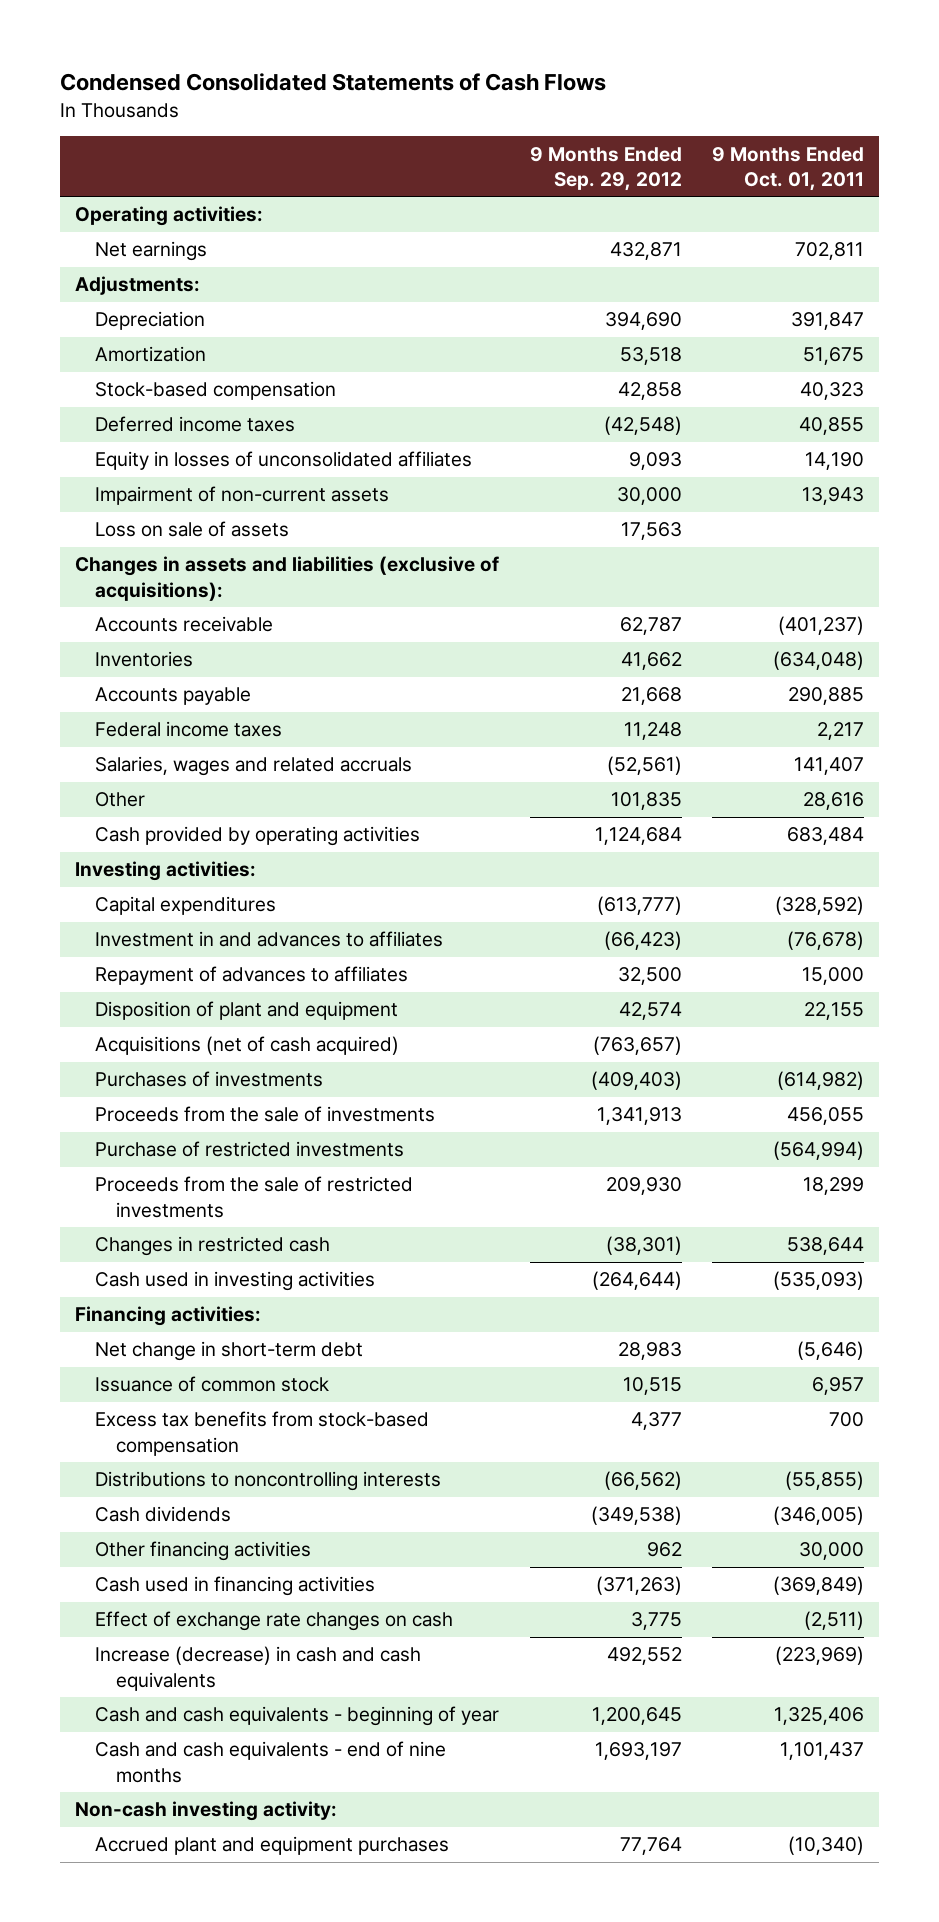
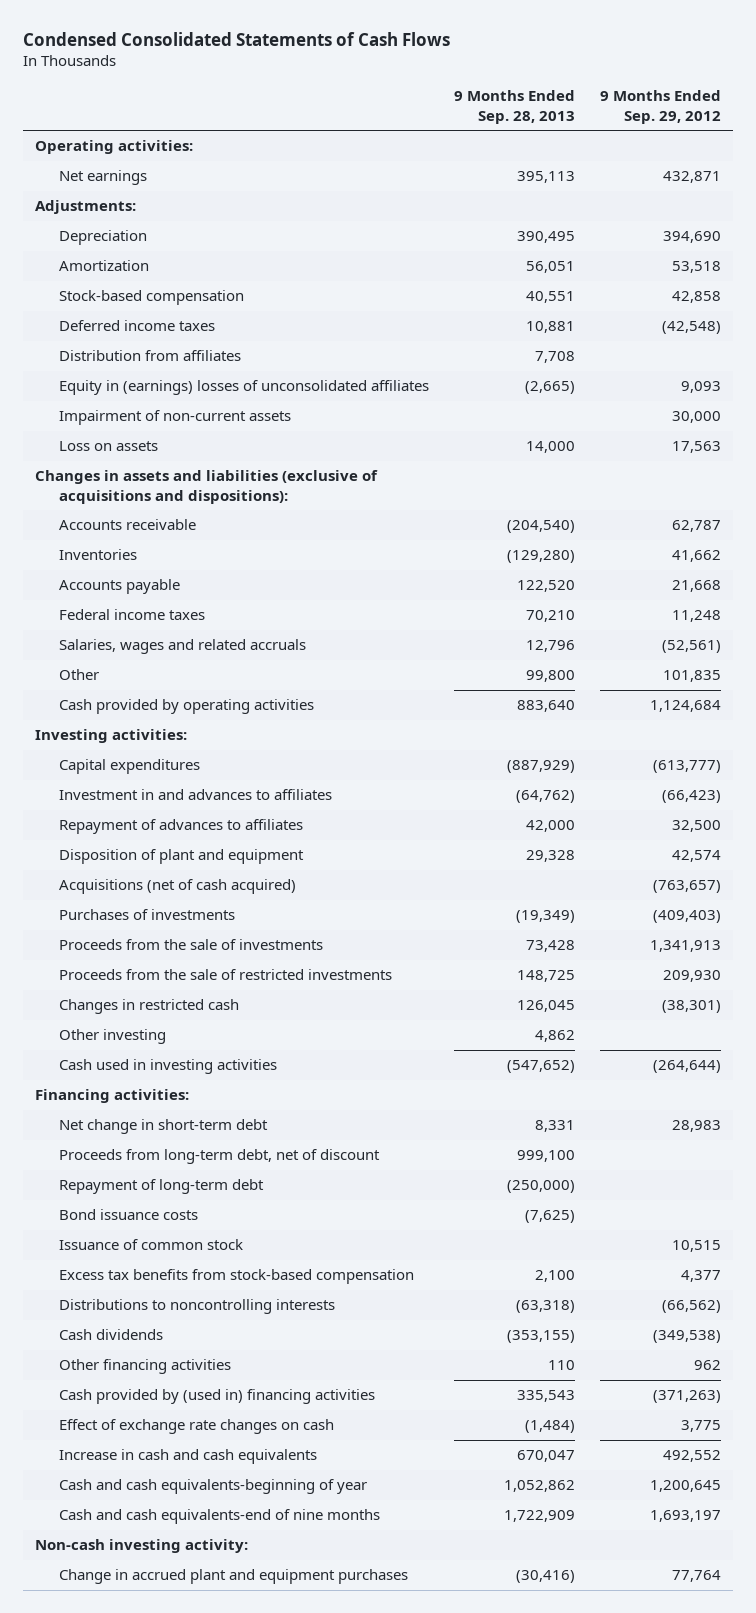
[712,146,865,191] 9 Months Ended Oct. 01, 2011 -> none
none -> [453,90,575,124] 9 Months Ended Sep. 28, 2013
none -> [58,350,241,362] Distribution from affiliates
[95,451,473,471] Equity in losses of unconsolidated affiliates -> [58,380,429,396] Equity in (earnings) losses of unconsolidated affiliates
[95,521,290,538] Loss on sale of assets -> [58,441,158,452] Loss on assets
[75,556,500,601] Changes in assets and liabilities (exclusive of acquisitions): -> [35,470,379,504] Changes in assets and liabilities (exclusive of acquisitions and dispositions):
[95,1141,405,1158] Purchase of restricted investments -> none
none -> [58,1029,166,1045] Other investing
none -> [58,1149,380,1165] Proceeds from long-term debt, net of discount
none -> [58,1179,264,1195] Repayment of long-term debt
none -> [58,1209,198,1221] Bond issuance costs
[95,1576,376,1597] Cash used in financing activities -> [58,1389,375,1405] Cash provided by (used in) financing activities
[95,1646,422,1691] Increase (decrease) in cash and cash equivalents -> [58,1449,317,1465] Increase in cash and cash equivalents
[95,1706,500,1727] Cash and cash equivalents - beginning of year -> [58,1479,367,1495] Cash and cash equivalents-beginning of year
[95,1741,447,1783] Cash and cash equivalents - end of nine months -> [58,1509,380,1525] Cash and cash equivalents-end of nine months
[95,1836,450,1856] Accrued plant and equipment purchases -> [58,1569,408,1585] Change in accrued plant and equipment purchases

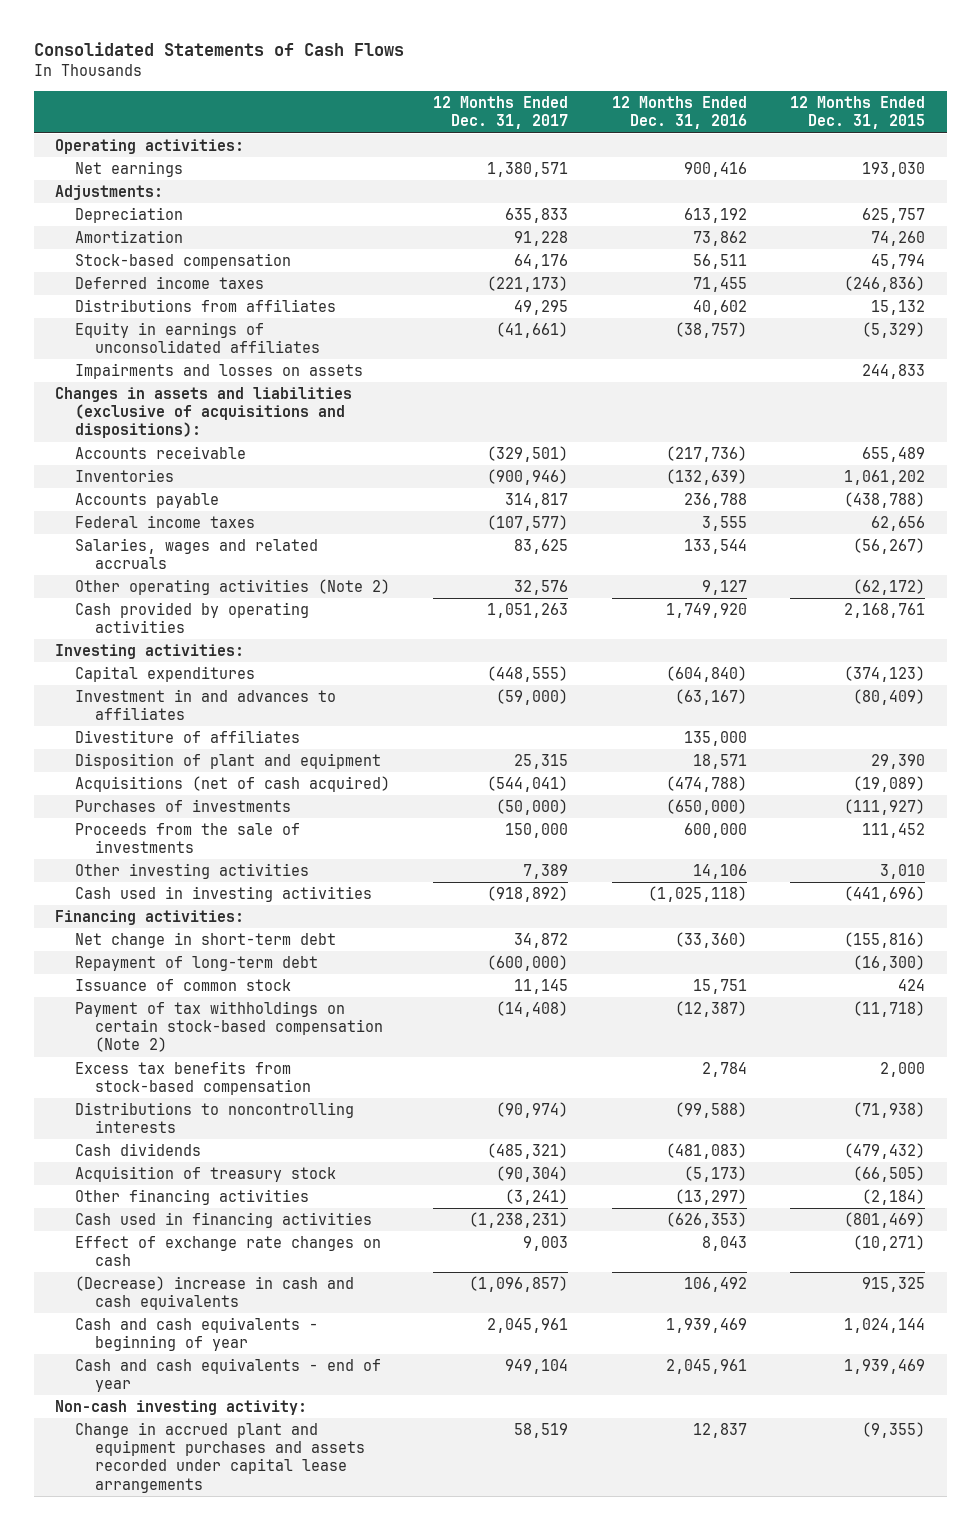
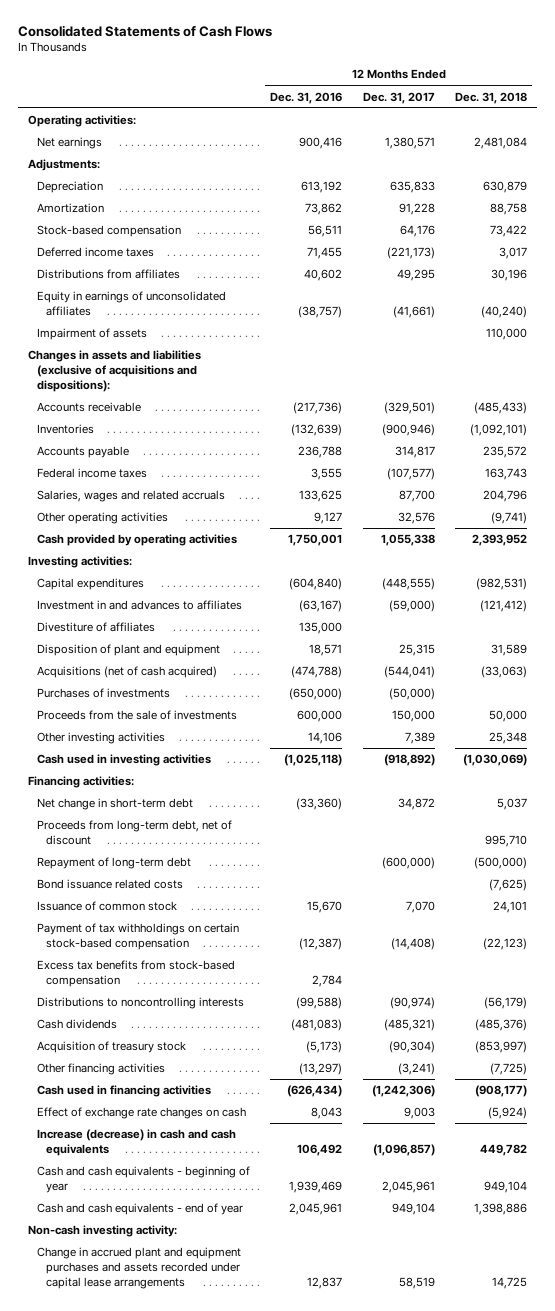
[790,96,926,130] 12 Months Ended Dec. 31, 2015 -> none
none -> [455,91,528,104] Dec. 31, 2018
[74,363,363,380] Impairments and losses on assets -> none
none -> [36,328,147,341] Impairment of assets
[514,539,569,555] 83,625 -> [398,490,435,503] 87,700
[683,539,747,555] 133,544 -> [299,490,343,503] 133,625
[74,579,390,596] Other operating activities (Note 2) -> [36,512,168,525] Other operating activities
[487,603,569,619] 1,051,263 -> [380,534,435,547] 1,055,338
[665,603,747,619] 1,749,920 -> [288,534,343,547] 1,750,001
none -> [36,820,232,846] Proceeds from long-term debt, net of discount
none -> [36,879,183,890] Bond issuance related costs
[514,979,569,995] 11,145 -> [405,901,435,914] 7,070
[692,979,747,995] 15,751 -> [307,901,343,914] 15,670
[74,1001,383,1053] Payment of tax withholdings on certain stock-based compensation (Note 2) -> [36,923,239,951] Payment of tax withholdings on certain stock-based compensation
[469,1212,569,1229] (1,238,231) -> [371,1085,435,1098] (1,242,306)
[665,1212,747,1229] (626,353) -> [287,1085,343,1098] (626,434)
[74,1276,354,1311] (Decrease) increase in cash and cash equivalents -> [36,1129,236,1157] Increase (decrease) in cash and cash equivalents

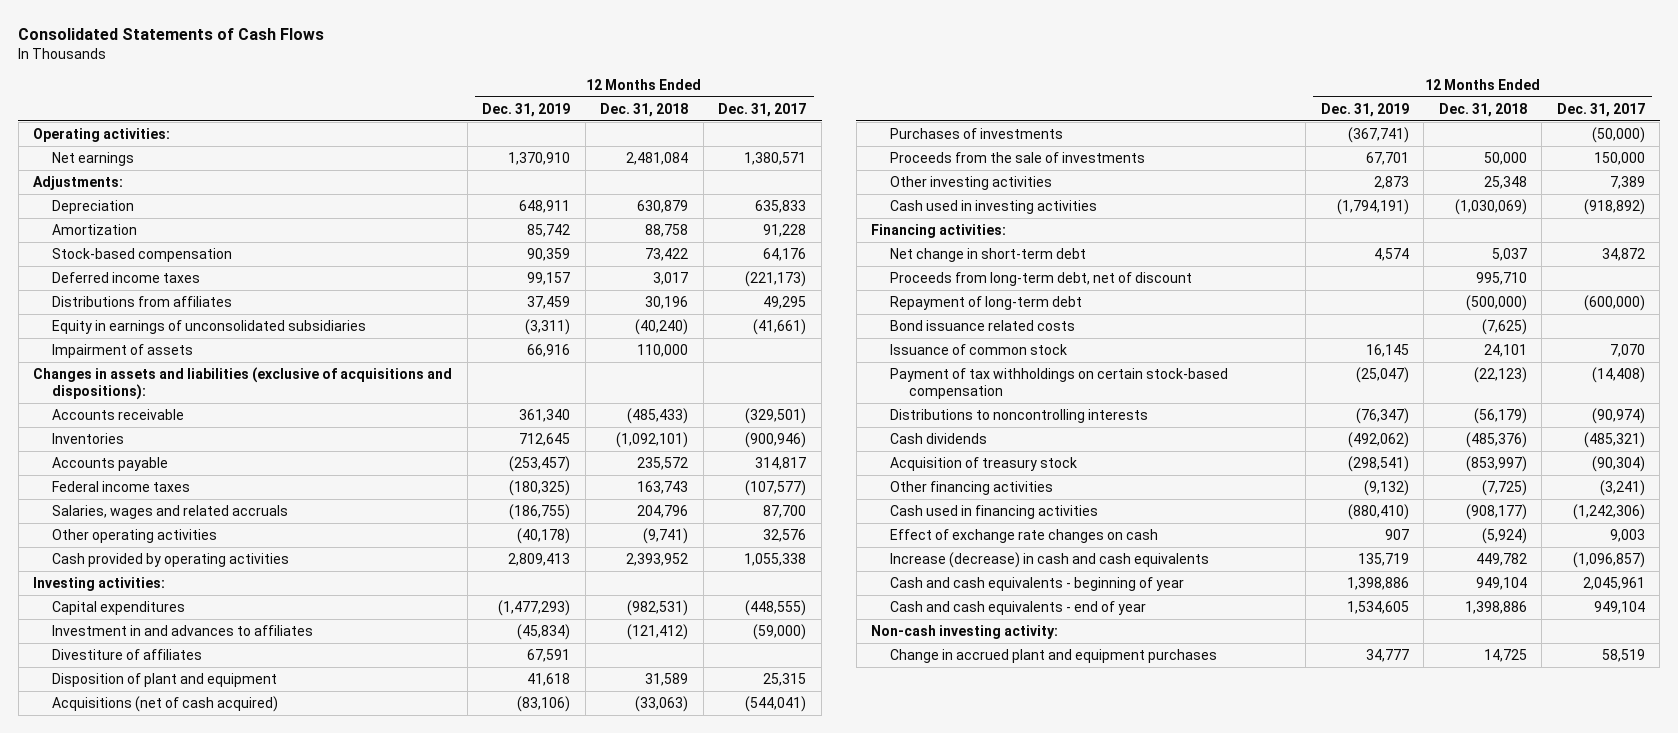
[270,91,343,104] Dec. 31, 2016 -> none
none -> [482,102,571,117] Dec. 31, 2019
[36,291,226,317] Equity in earnings of unconsolidated affiliates -> [51,319,366,334] Equity in earnings of unconsolidated subsidiaries
[36,960,235,988] Excess tax benefits from stock-based compensation -> none
[36,1247,241,1290] Change in accrued plant and equipment purchases and assets recorded under capital lease arrangements -> [890,648,1218,663] Change in accrued plant and equipment purchases

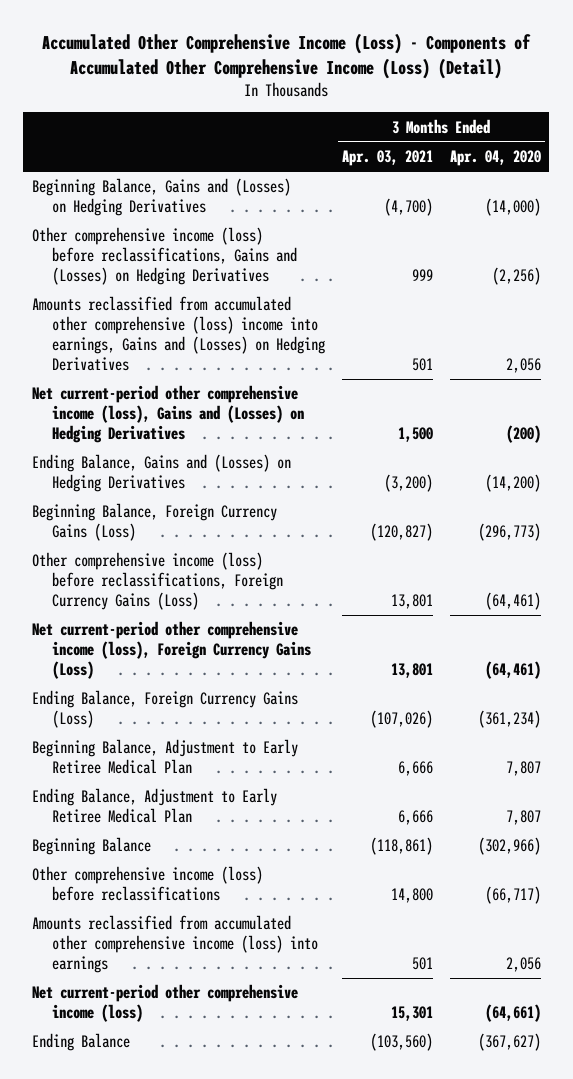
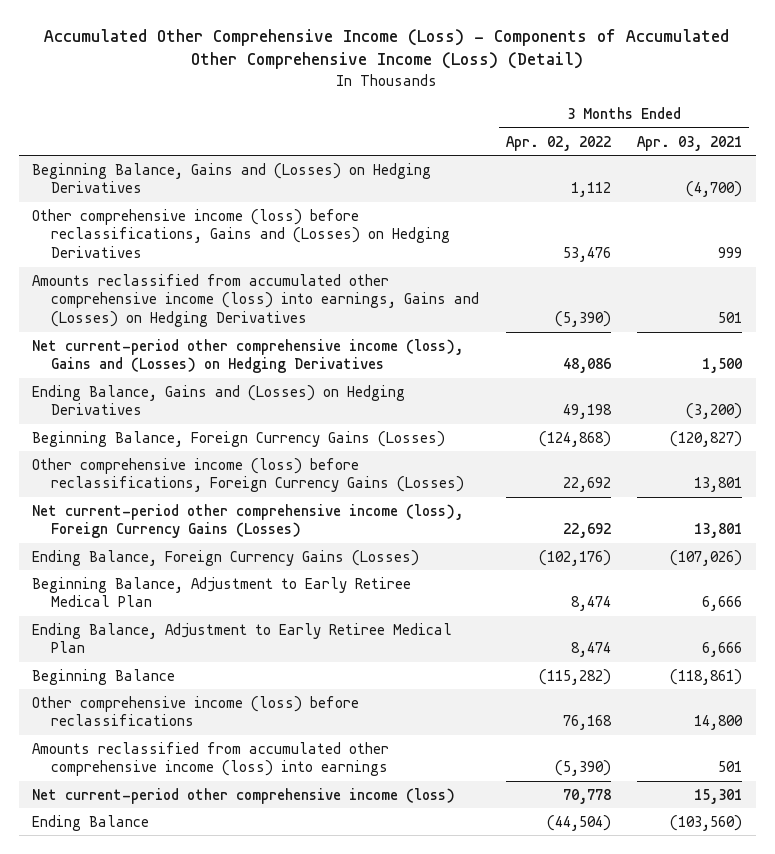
[449,150,541,167] Apr. 04, 2020 -> none
none -> [505,135,611,151] Apr. 02, 2022
[31,296,326,372] Amounts reclassified from accumulated other comprehensive (loss) income into earnings, Gains and (Losses) on Hedging Derivatives -> [32,273,480,328] Amounts reclassified from accumulated other comprehensive income (loss) into earnings, Gains and (Losses) on Hedging Derivatives
[31,503,277,542] Beginning Balance, Foreign Currency Gains (Loss) -> [32,430,446,447] Beginning Balance, Foreign Currency Gains (Losses)
[31,552,284,611] Other comprehensive income (loss) before reclassifications, Foreign Currency Gains (Loss) -> [32,457,465,493] Other comprehensive income (loss) before reclassifications, Foreign Currency Gains (Losses)
[31,621,312,680] Net current-period other comprehensive income (loss), Foreign Currency Gains (Loss) -> [32,503,464,539] Net current-period other comprehensive income (loss), Foreign Currency Gains (Losses)
[31,690,298,729] Ending Balance, Foreign Currency Gains (Loss) -> [32,549,420,566] Ending Balance, Foreign Currency Gains (Losses)

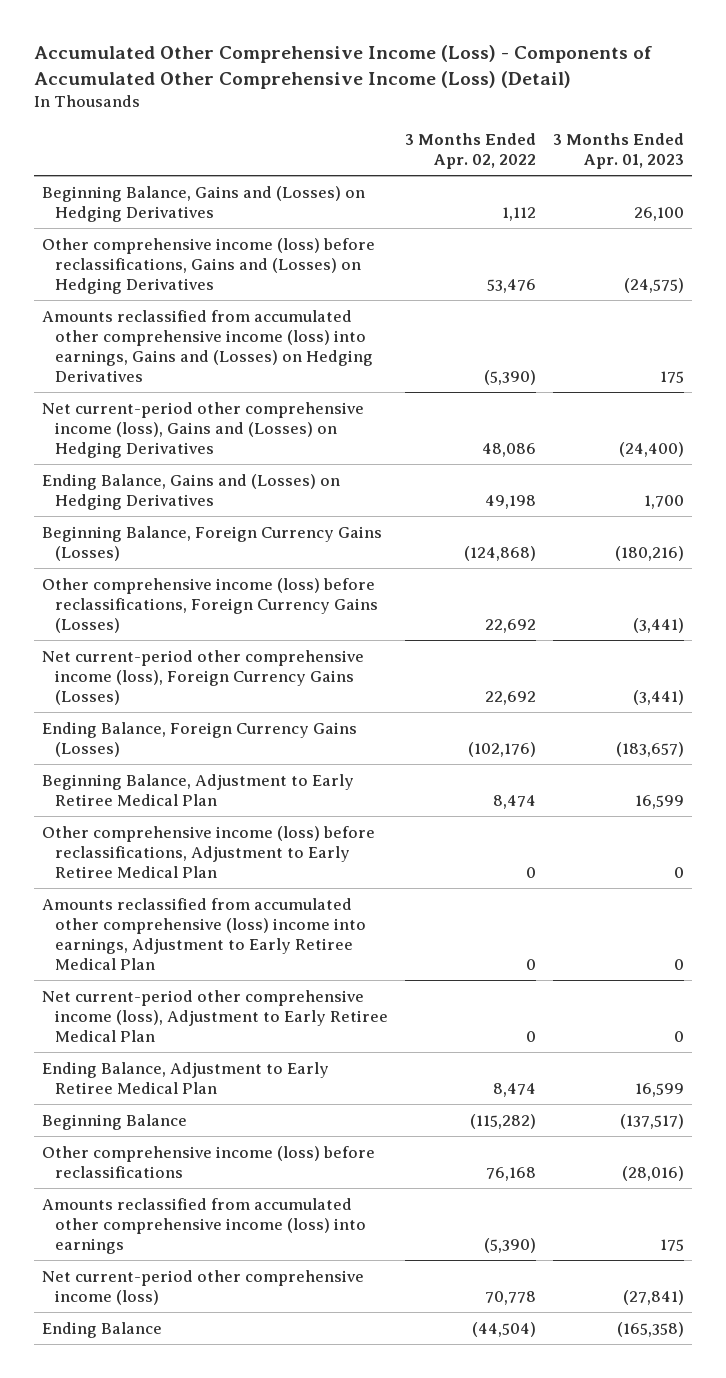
[637,135,743,151] Apr. 03, 2021 -> none
none -> [552,133,684,170] 3 Months Ended Apr. 01, 2023
none -> [41,825,375,878] Other comprehensive income (loss) before reclassifications, Adjustment to Early Retiree Medical Plan
none -> [41,897,367,970] Amounts reclassified from accumulated other comprehensive (loss) income into earnings, Adjustment to Early Retiree Medical Plan
none -> [41,989,389,1042] Net current-period other comprehensive income (loss), Adjustment to Early Retiree Medical Plan

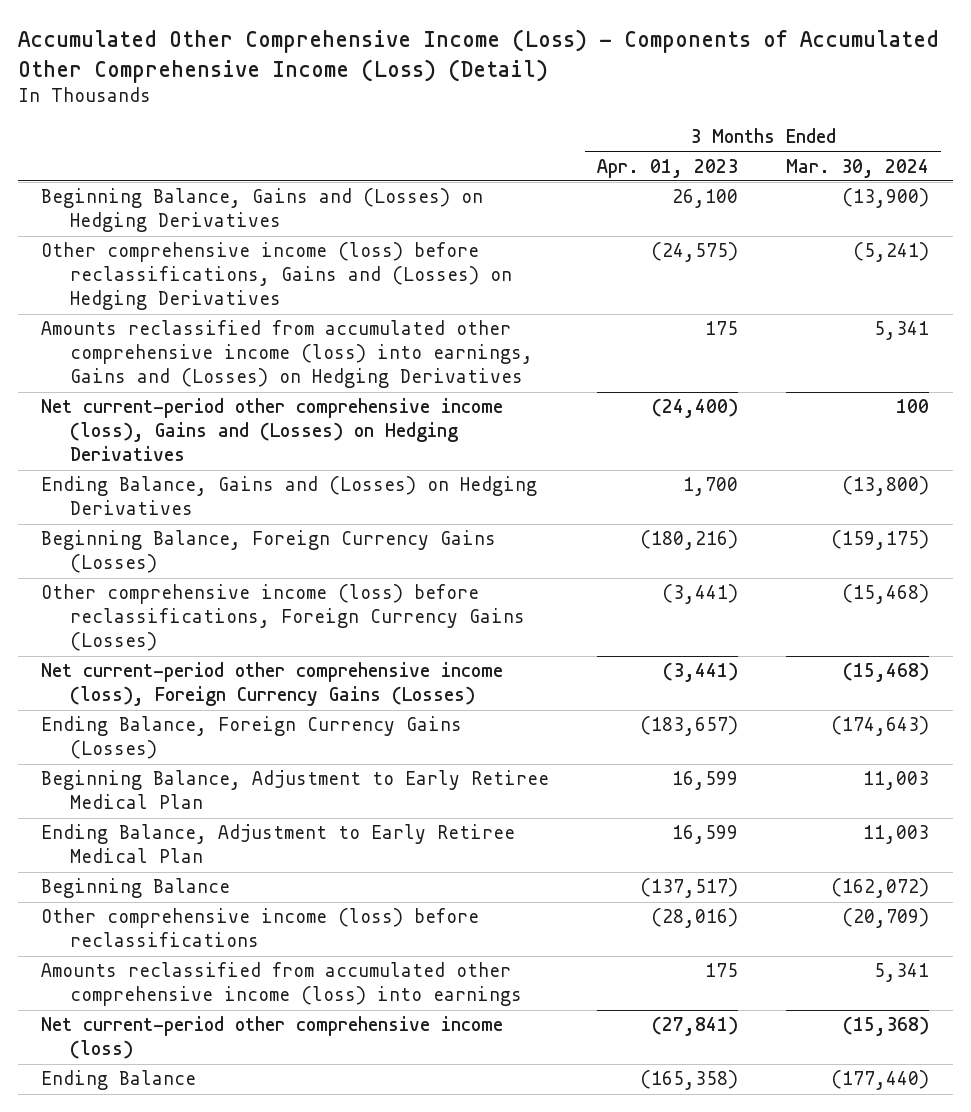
[405,133,537,170] 3 Months Ended Apr. 02, 2022 -> none
none -> [786,158,930,178] Mar. 30, 2024
[41,825,375,878] Other comprehensive income (loss) before reclassifications, Adjustment to Early Retiree Medical Plan -> none
[41,897,367,970] Amounts reclassified from accumulated other comprehensive (loss) income into earnings, Adjustment to Early Retiree Medical Plan -> none
[41,989,389,1042] Net current-period other comprehensive income (loss), Adjustment to Early Retiree Medical Plan -> none

